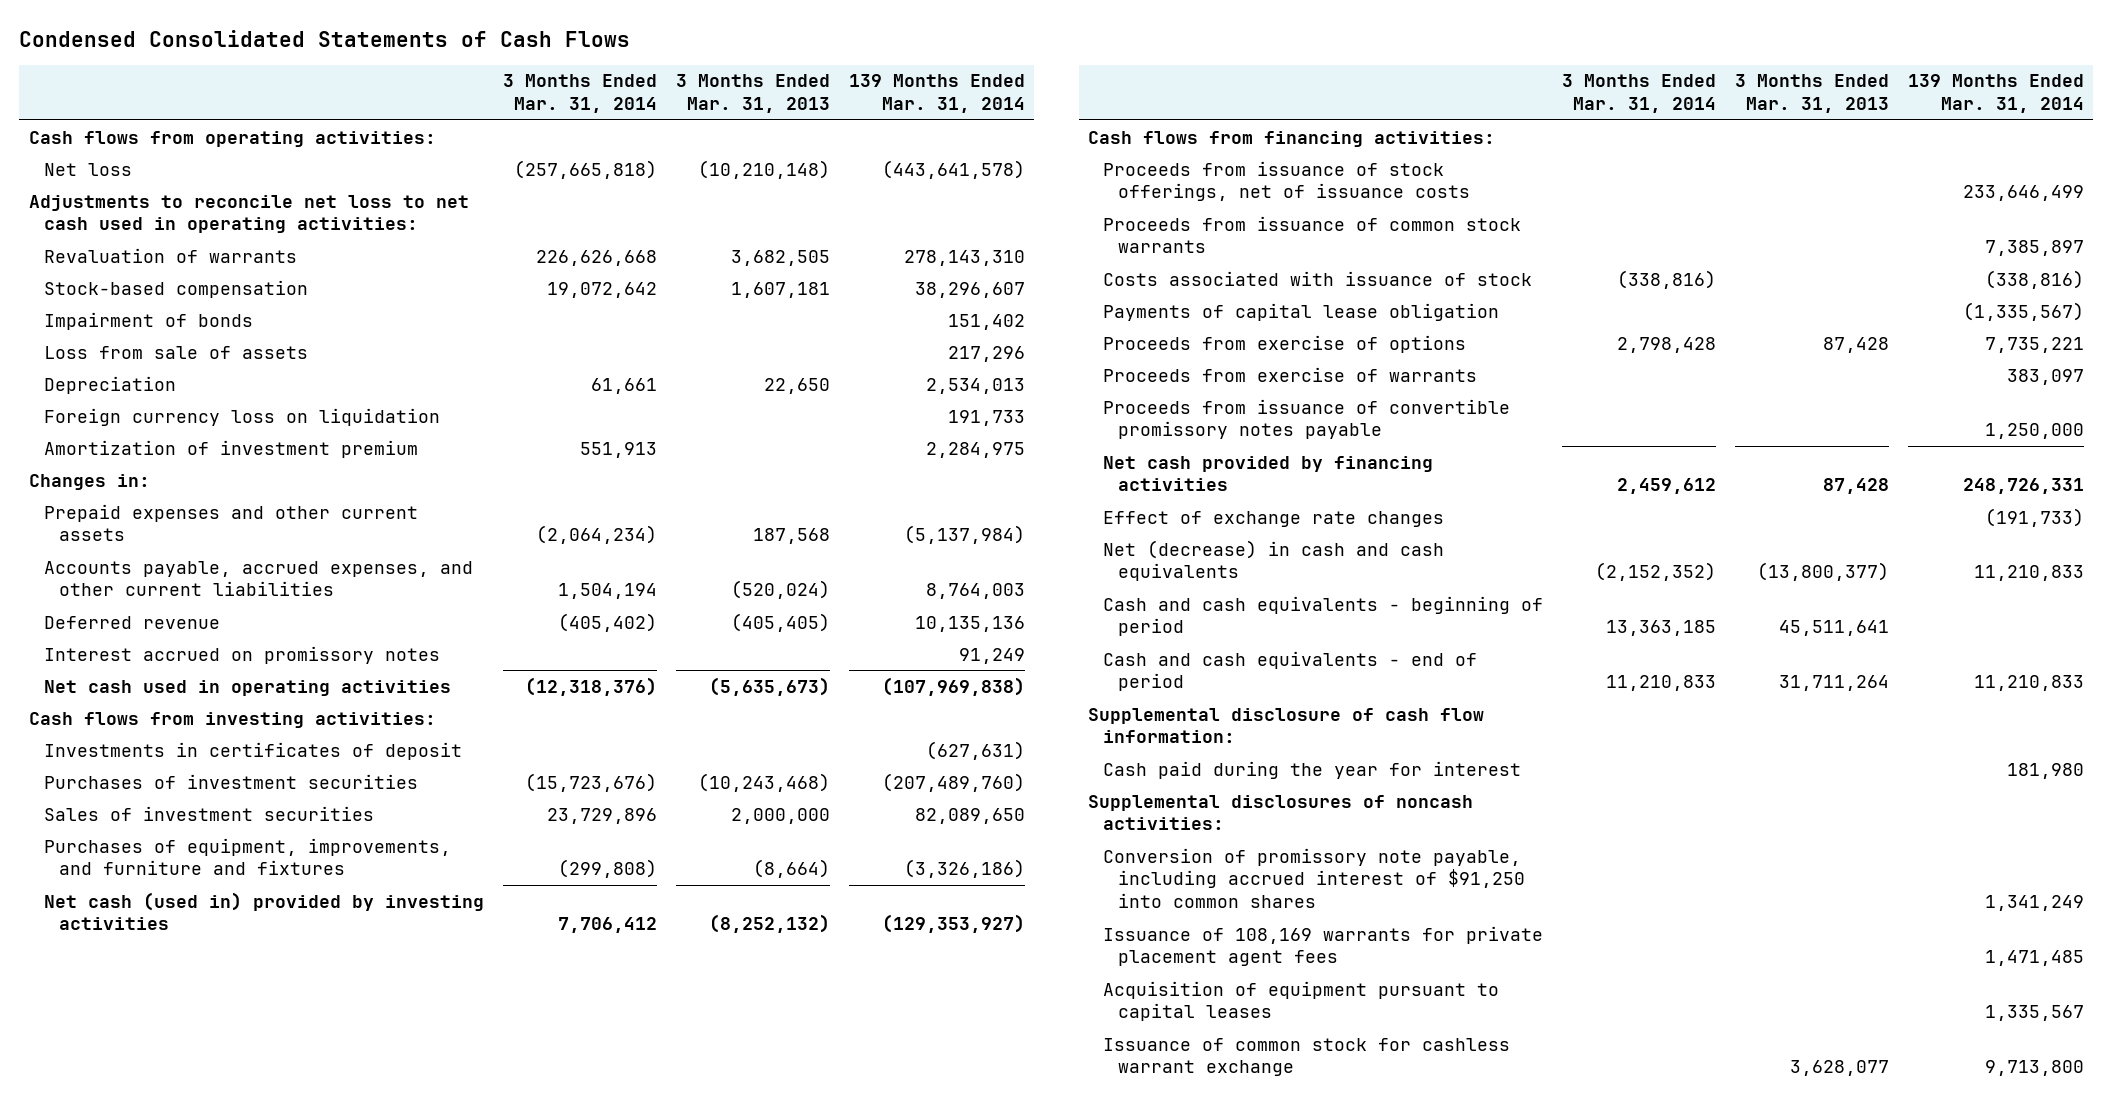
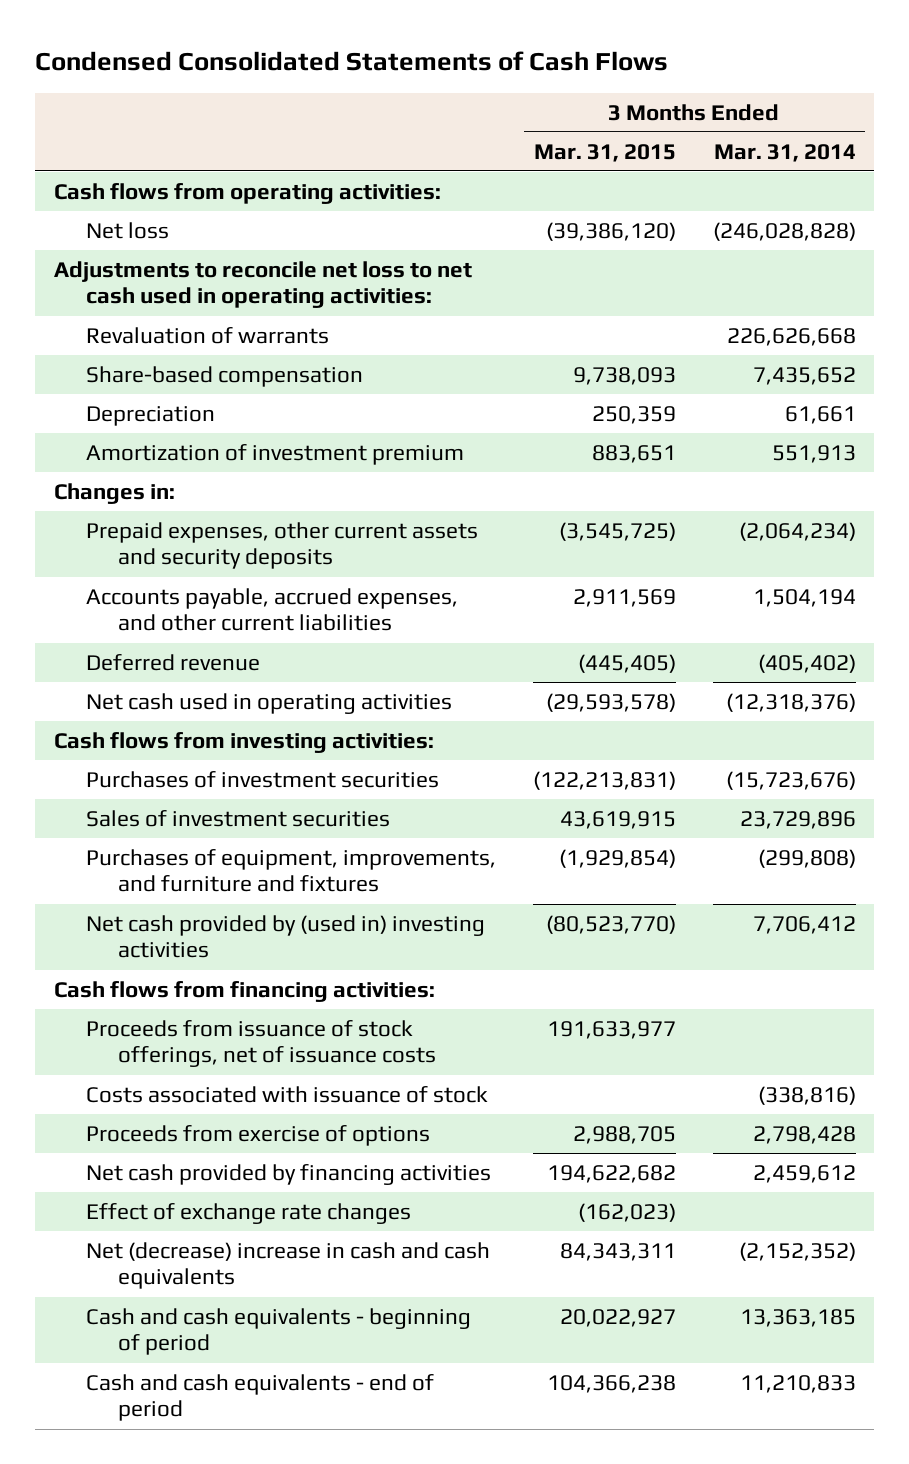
[675,74,830,114] 3 Months Ended Mar. 31, 2013 -> none
[848,74,1025,114] 139 Months Ended Mar. 31, 2014 -> none
none -> [533,143,676,162] Mar. 31, 2015
[513,159,657,179] (257,665,818) -> [712,221,856,241] (246,028,828)
[43,311,253,330] Impairment of bonds -> none
[43,345,308,359] Loss from sale of assets -> none
[43,279,308,298] Stock-based compensation -> [85,365,363,387] Share-based compensation
[546,281,657,298] 19,072,642 -> [752,366,856,385] 7,435,652
[43,407,440,426] Foreign currency loss on liquidation -> none
[43,503,418,542] Prepaid expenses and other current assets -> [85,521,478,570] Prepaid expenses, other current assets and security deposits
[43,645,440,664] Interest accrued on promissory notes -> none
[43,741,462,760] Investments in certificates of deposit -> none
[43,891,484,931] Net cash (used in) provided by investing activities -> [85,914,485,959] Net cash provided by (used in) investing activities
[1102,215,1521,254] Proceeds from issuance of common stock warrants -> none
[1102,302,1499,321] Payments of capital lease obligation -> none
[1102,366,1477,382] Proceeds from exercise of warrants -> none
[1102,398,1510,440] Proceeds from issuance of convertible promissory notes payable -> none
[1102,539,1444,582] Net (decrease) in cash and cash equivalents -> [85,1241,490,1290] Net (decrease) increase in cash and cash equivalents
[1088,707,1485,744] Supplemental disclosure of cash flow information: -> none
[1102,760,1521,779] Cash paid during the year for interest -> none
[1088,794,1474,831] Supplemental disclosures of noncash activities: -> none
[1102,847,1525,909] Conversion of promissory note payable, including accrued interest of $91,250 into common shares -> none
[1102,925,1543,967] Issuance of 108,169 warrants for private placement agent fees -> none
[1102,980,1499,1022] Acquisition of equipment pursuant to capital leases -> none
[1102,1037,1510,1077] Issuance of common stock for cashless warrant exchange -> none

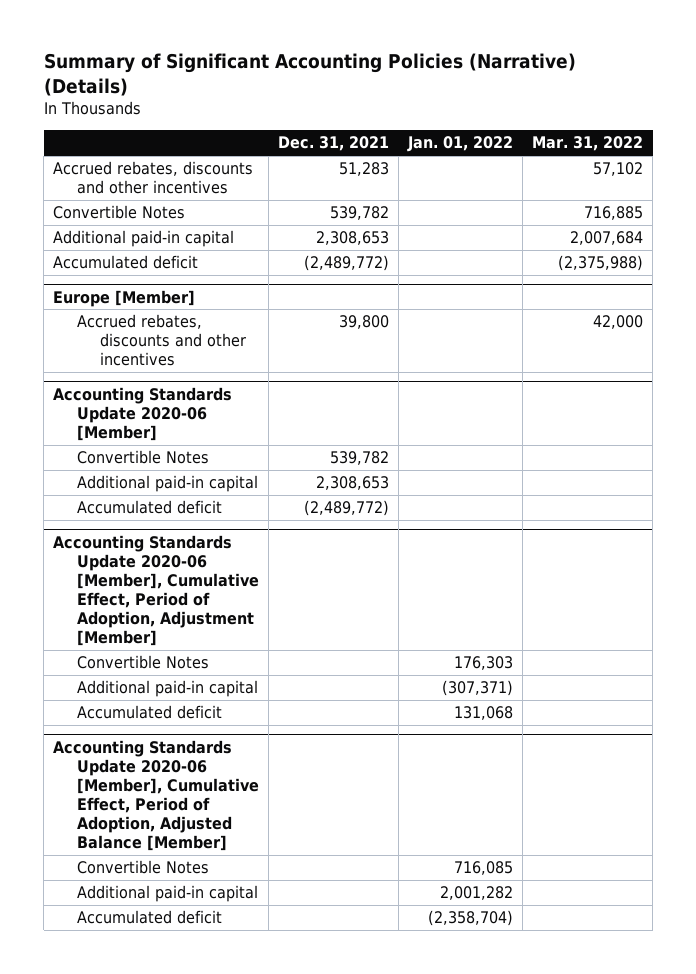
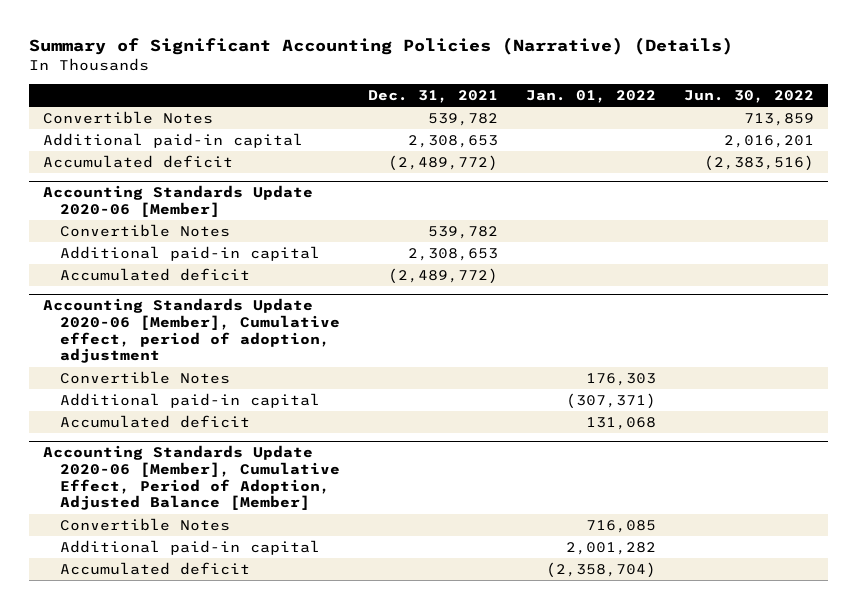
[532,136,644,152] Mar. 31, 2022 -> none
none -> [684,89,815,103] Jun. 30, 2022
[53,161,254,195] Accrued rebates, discounts and other incentives -> none
[53,289,196,307] Europe [Member] -> none
[76,314,247,367] Accrued rebates, discounts and other incentives -> none
[53,534,259,647] Accounting Standards Update 2020-06 [Member], Cumulative Effect, Period of Adoption, Adjustment [Member] -> [42,298,340,364] Accounting Standards Update 2020-06 [Member], Cumulative effect, period of adoption, adjustment

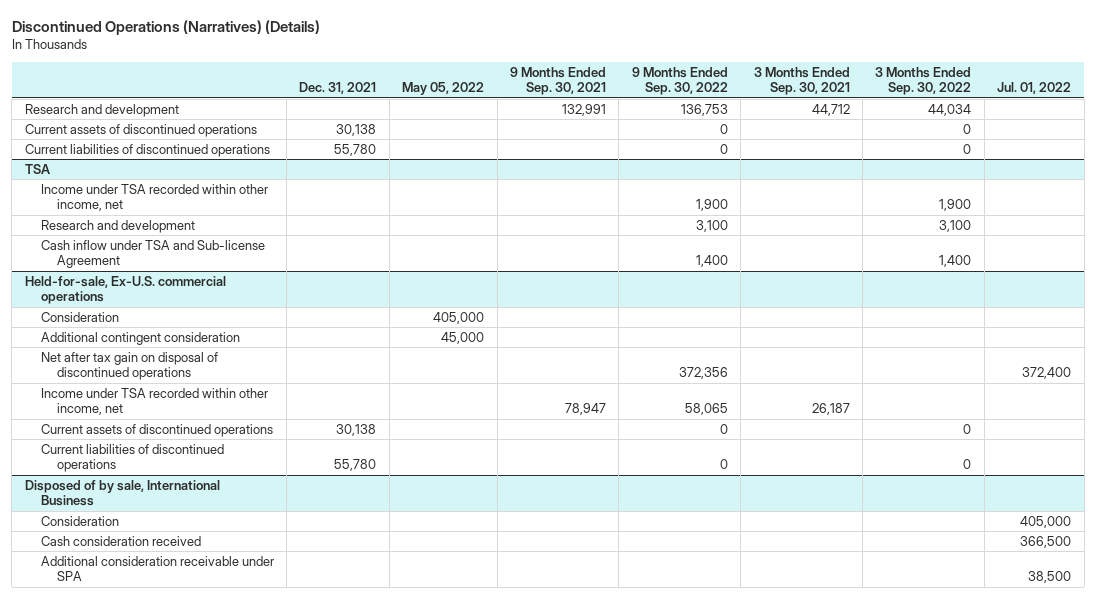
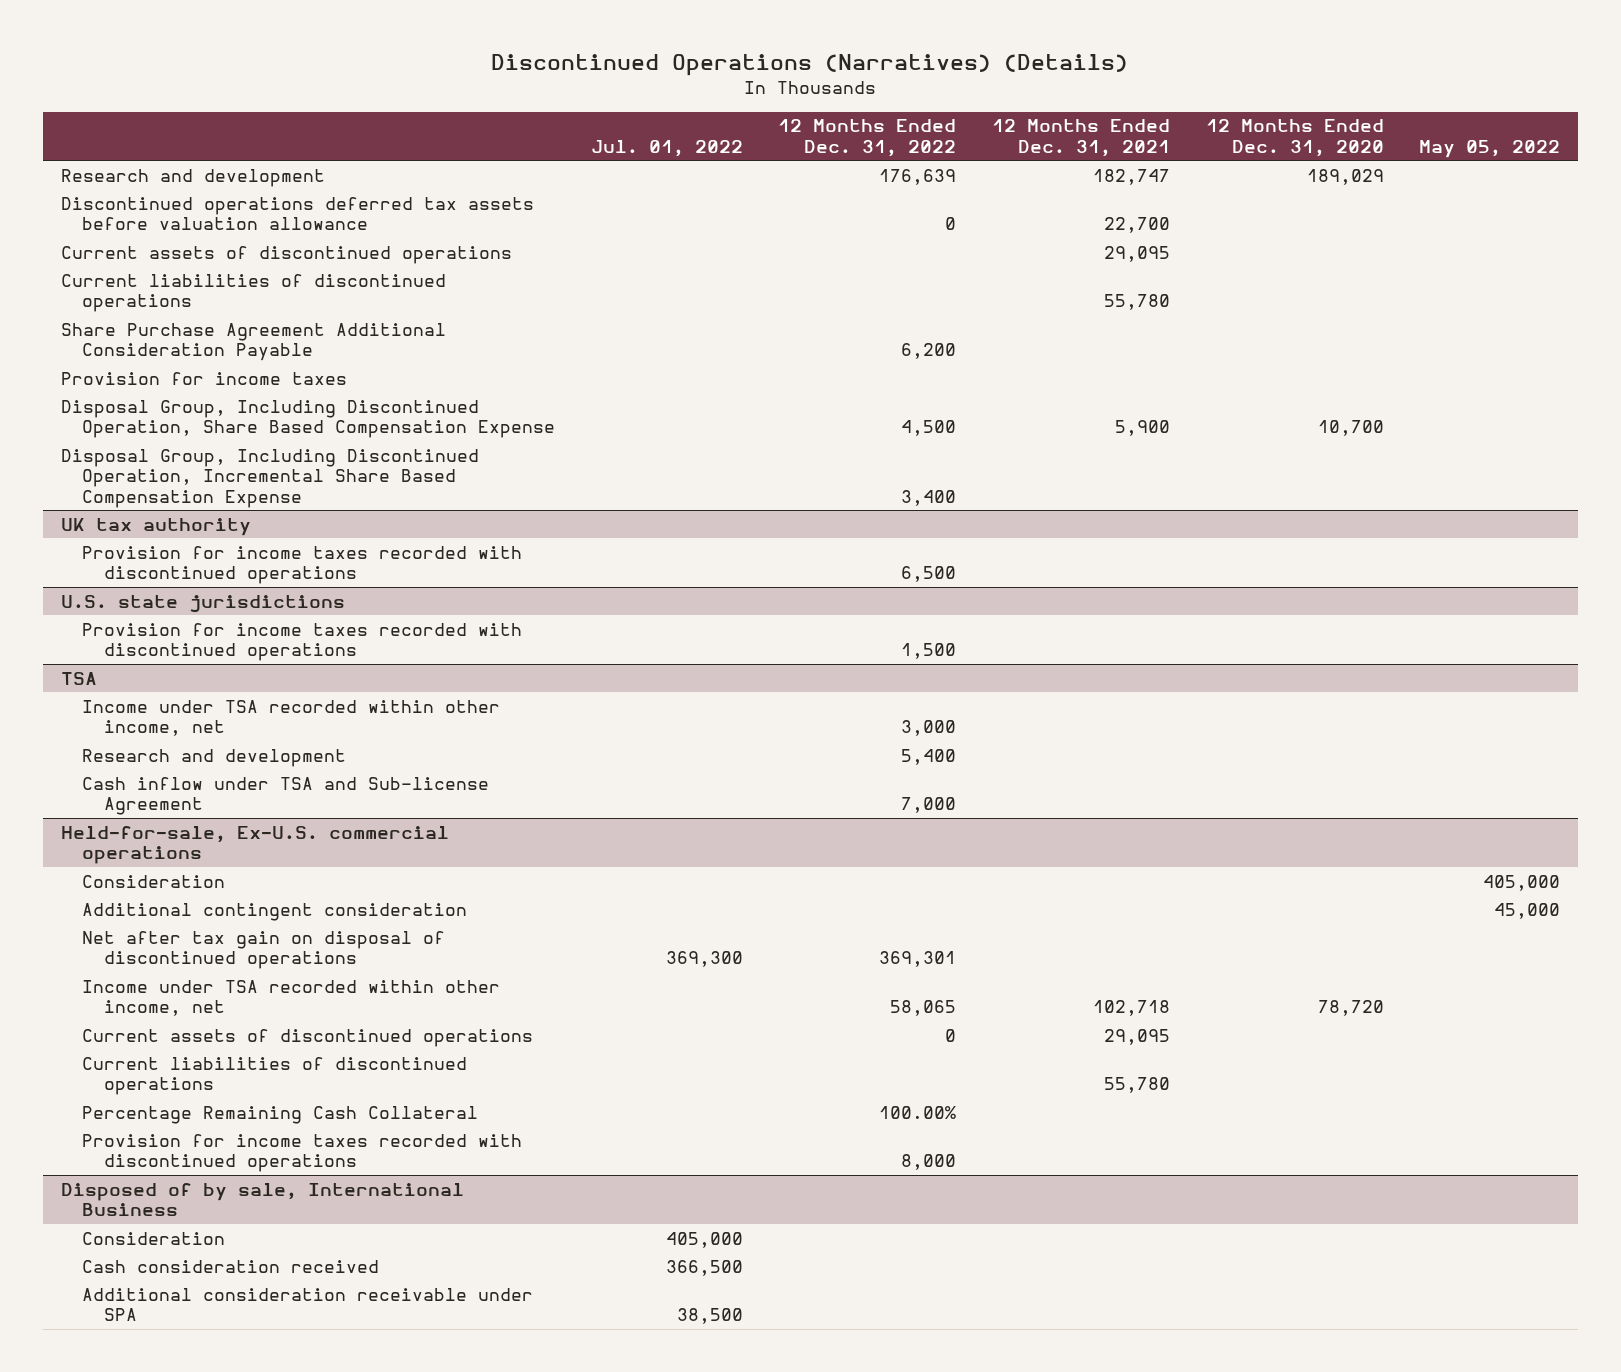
[299,82,377,95] Dec. 31, 2021 -> none
[510,66,607,96] 9 Months Ended Sep. 30, 2021 -> none
[631,66,728,96] 9 Months Ended Sep. 30, 2022 -> none
[753,66,850,96] 3 Months Ended Sep. 30, 2021 -> none
[875,66,972,96] 3 Months Ended Sep. 30, 2022 -> none
none -> [778,119,957,158] 12 Months Ended Dec. 31, 2022
none -> [991,119,1170,158] 12 Months Ended Dec. 31, 2021
none -> [1205,119,1384,158] 12 Months Ended Dec. 31, 2020
none -> [60,196,534,231] Discontinued operations deferred tax assets before valuation allowance
none -> [60,322,446,362] Share Purchase Agreement Additional Consideration Payable
none -> [60,371,347,385] Provision for income taxes
none -> [60,399,556,439] Disposal Group, Including Discontinued Operation, Share Based Compensation Expense
none -> [60,448,479,509] Disposal Group, Including Discontinued Operation, Incremental Share Based Compensation Expense
none -> [60,517,251,536] UK tax authority
none -> [82,545,523,585] Provision for income taxes recorded with discontinued operations
none -> [60,594,345,613] U.S. state jurisdictions
none -> [82,622,523,662] Provision for income taxes recorded with discontinued operations
[1022,367,1072,380] 372,400 -> [665,951,743,968] 369,300
none -> [82,1105,479,1124] Percentage Remaining Cash Collateral
none -> [82,1133,523,1173] Provision for income taxes recorded with discontinued operations

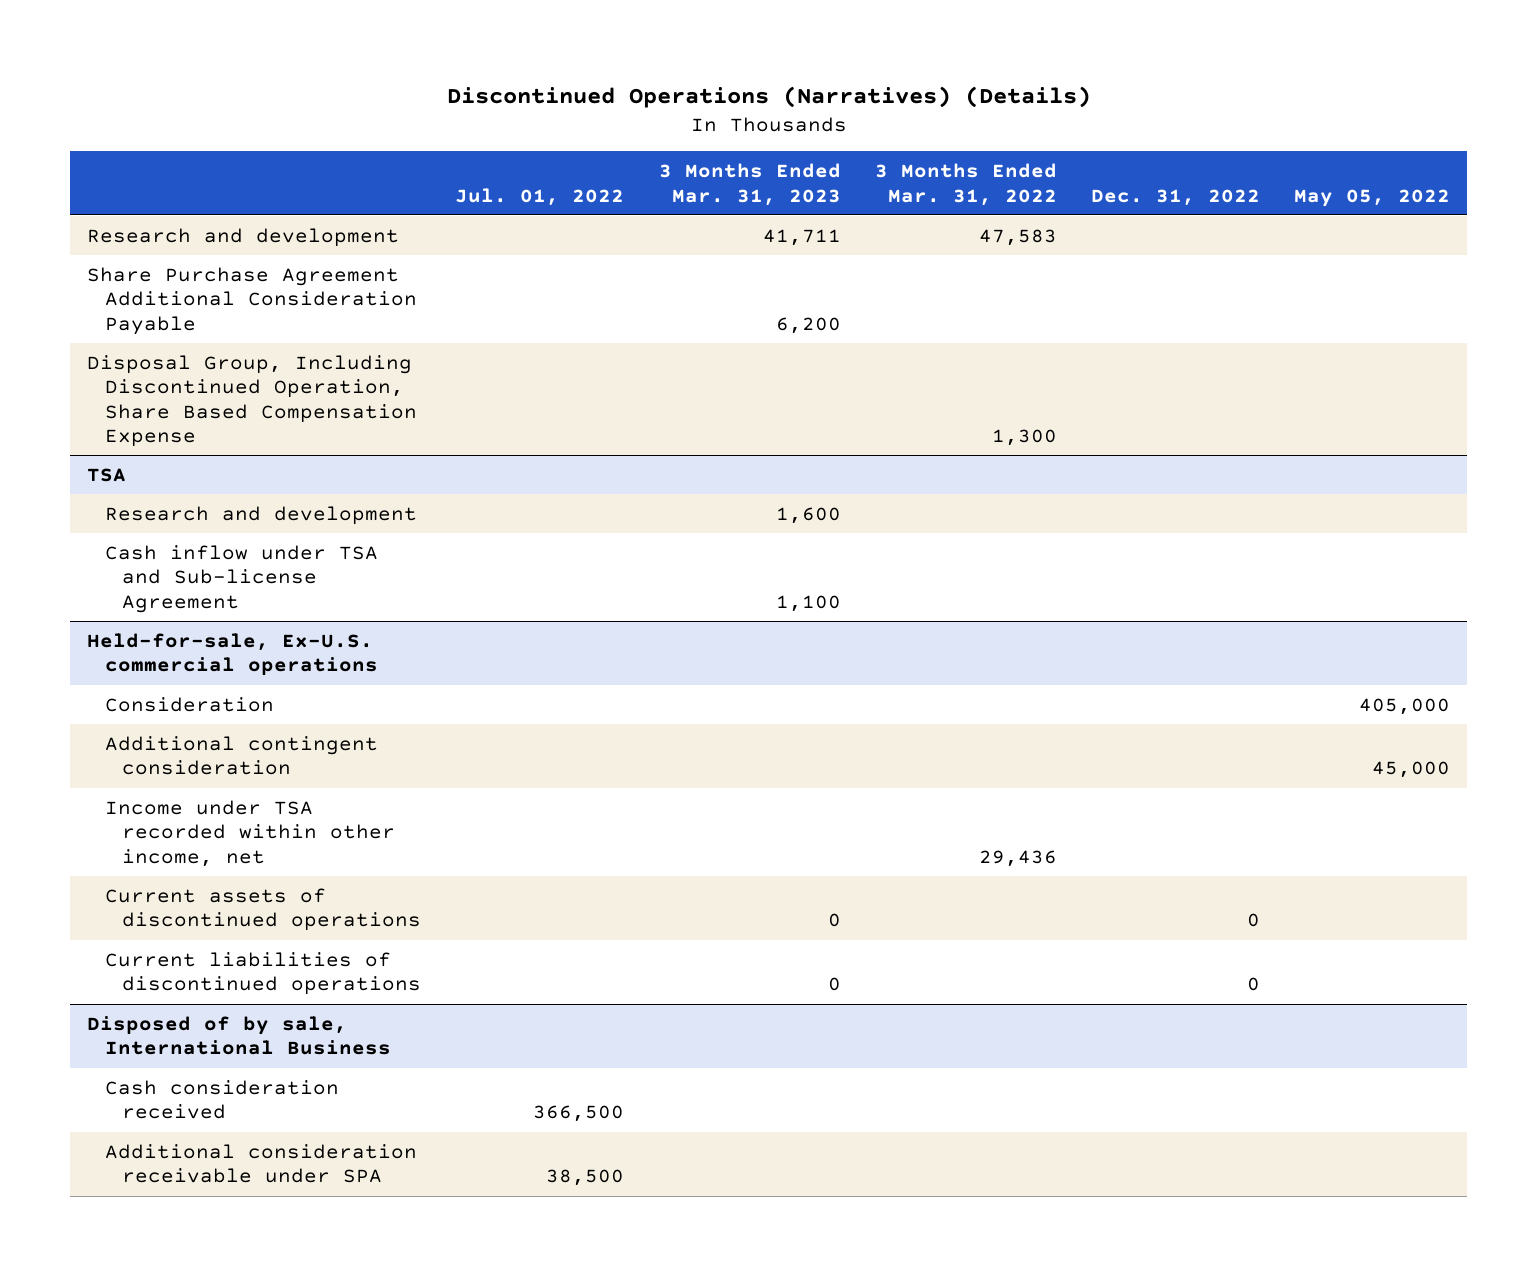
[778,119,957,158] 12 Months Ended Dec. 31, 2022 -> none
[991,119,1170,158] 12 Months Ended Dec. 31, 2021 -> none
[1205,119,1384,158] 12 Months Ended Dec. 31, 2020 -> none
none -> [658,163,841,206] 3 Months Ended Mar. 31, 2023
none -> [874,163,1057,206] 3 Months Ended Mar. 31, 2022
none -> [1090,188,1260,206] Dec. 31, 2022
[60,196,534,231] Discontinued operations deferred tax assets before valuation allowance -> none
[60,245,512,264] Current assets of discontinued operations -> none
[60,273,446,313] Current liabilities of discontinued operations -> none
[60,371,347,385] Provision for income taxes -> none
[60,448,479,509] Disposal Group, Including Discontinued Operation, Incremental Share Based Compensation Expense -> none
[60,517,251,536] UK tax authority -> none
[82,545,523,585] Provision for income taxes recorded with discontinued operations -> none
[60,594,345,613] U.S. state jurisdictions -> none
[82,622,523,662] Provision for income taxes recorded with discontinued operations -> none
[82,699,501,737] Income under TSA recorded within other income, net -> none
[82,930,446,970] Net after tax gain on disposal of discontinued operations -> none
[82,1105,479,1124] Percentage Remaining Cash Collateral -> none
[82,1133,523,1173] Provision for income taxes recorded with discontinued operations -> none
[82,1231,226,1245] Consideration -> none

